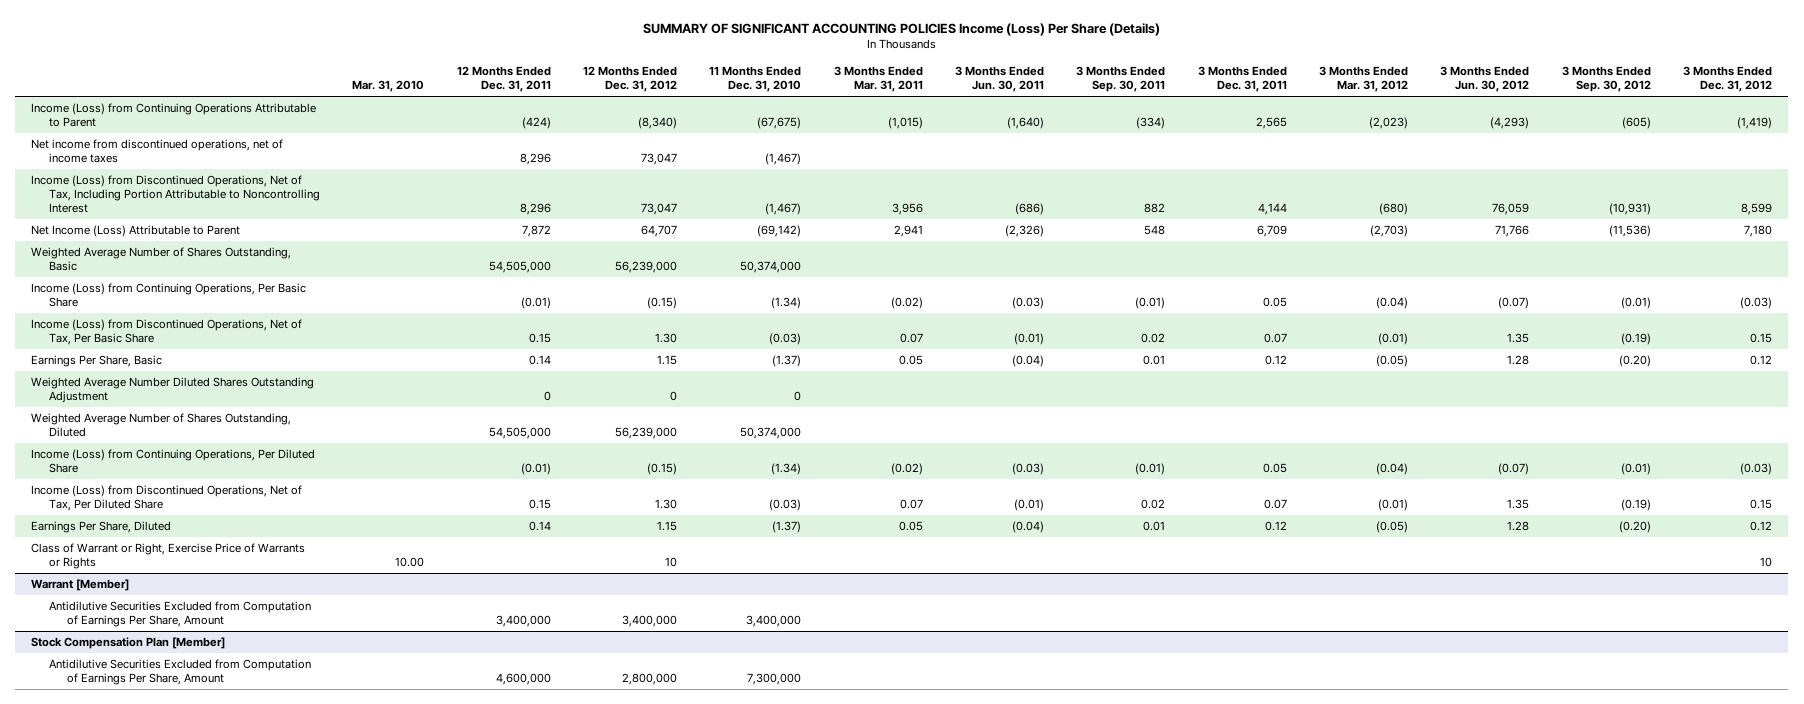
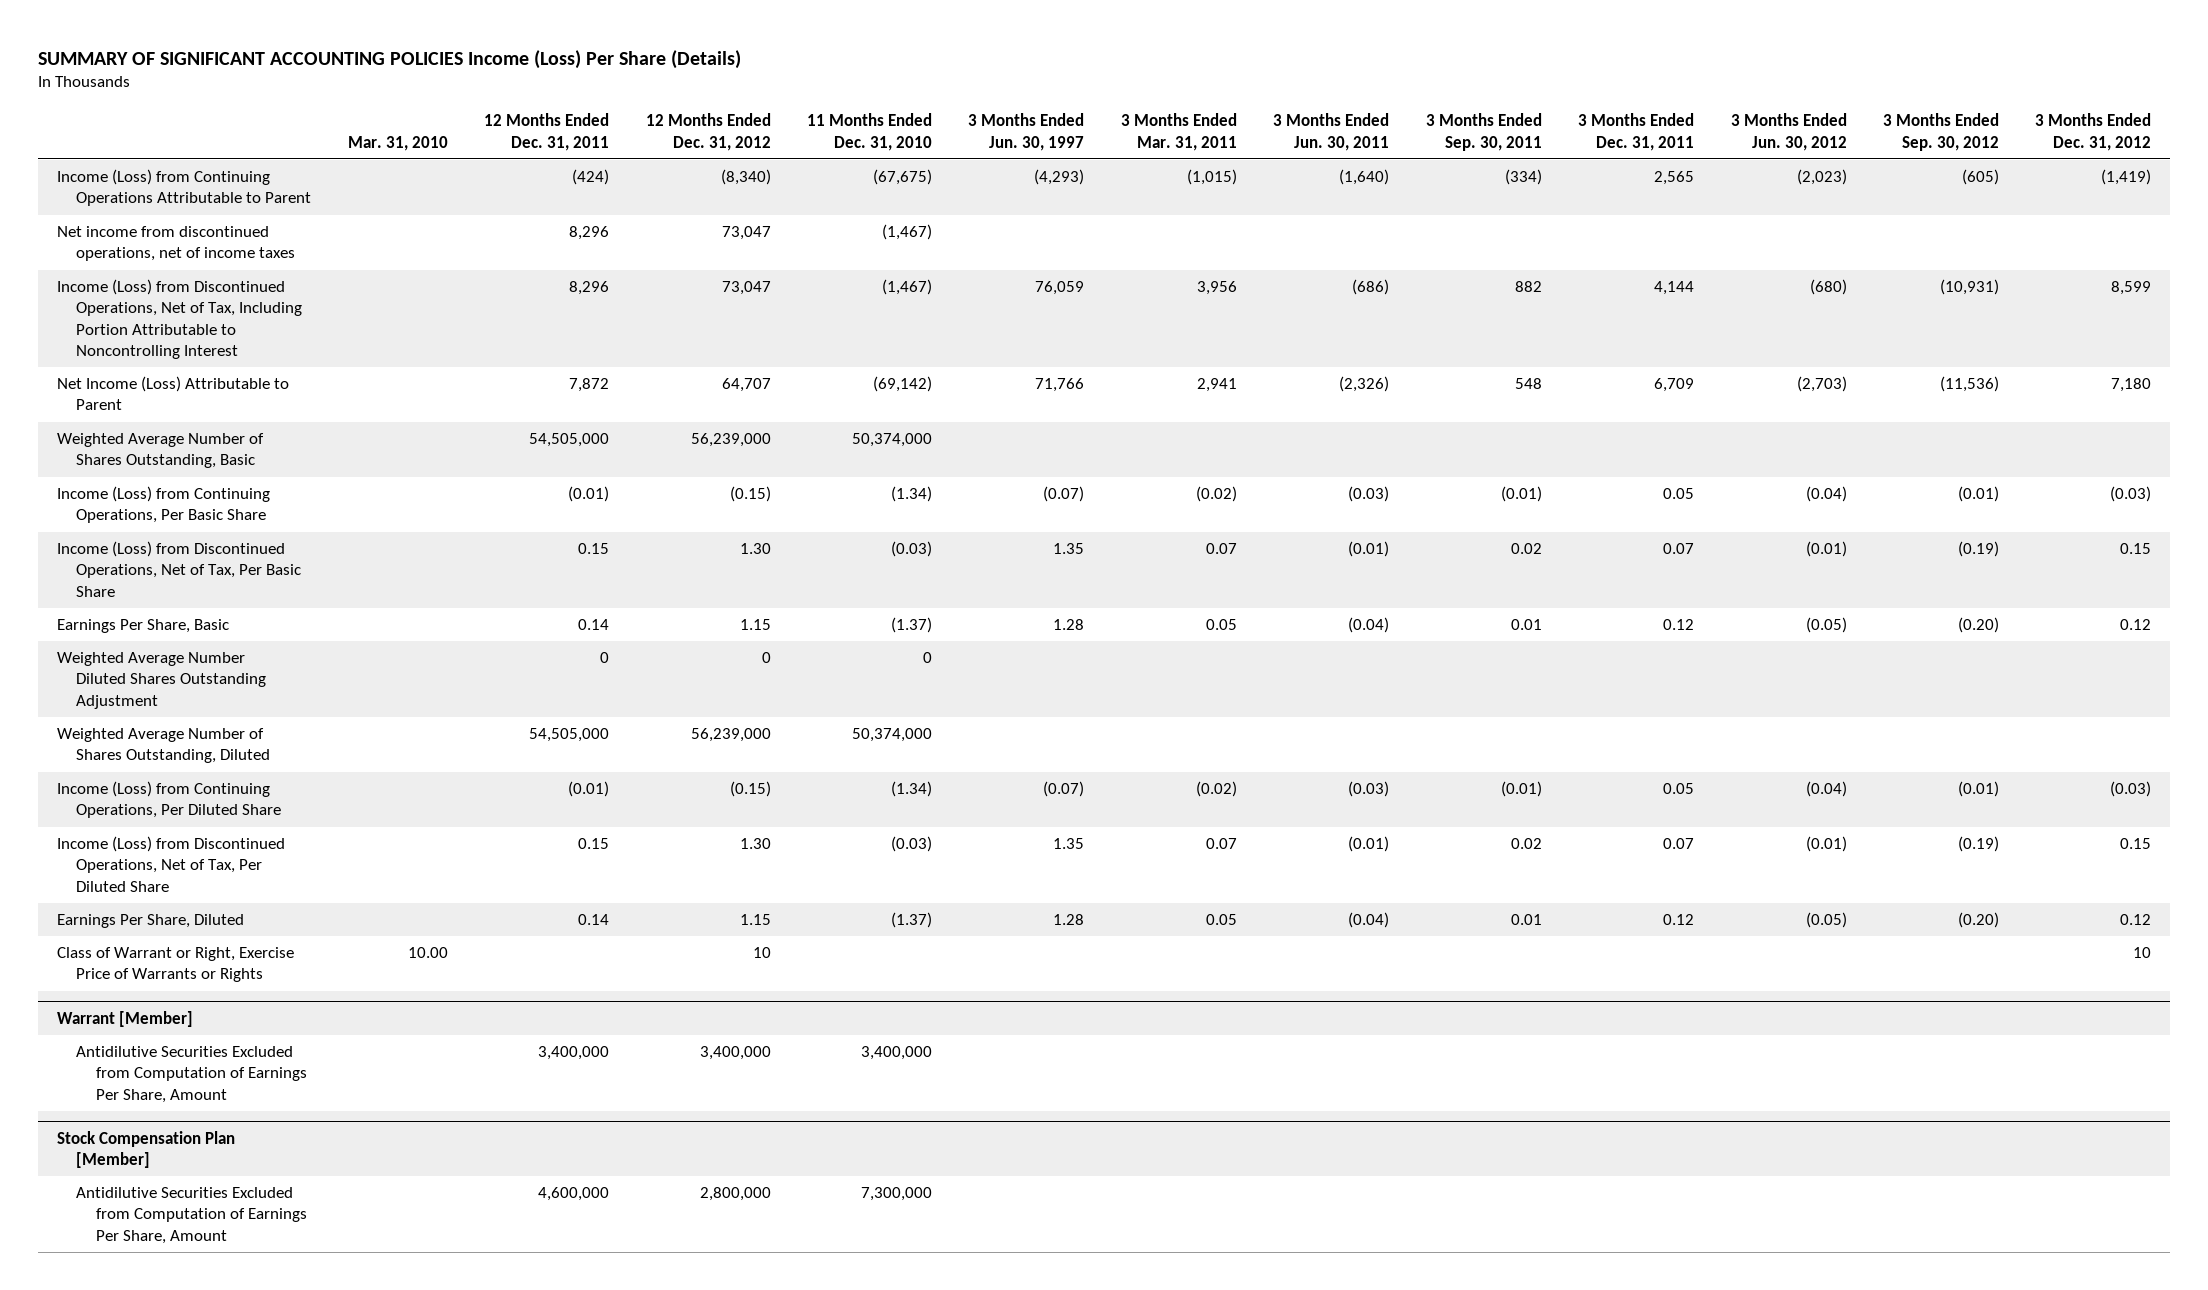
[1319,66,1409,93] 3 Months Ended Mar. 31, 2012 -> none
none -> [968,113,1085,151] 3 Months Ended Jun. 30, 1997
[1490,117,1530,130] (4,293) -> [1796,169,1847,186] (2,023)
[1492,203,1530,216] 76,059 -> [1809,279,1847,296] (680)
[1495,225,1530,238] 71,766 -> [1796,376,1847,393] (2,703)
[1498,297,1530,310] (0.07) -> [1805,486,1847,503] (0.04)
[1507,333,1530,344] 1.35 -> [1805,541,1847,558] (0.01)
[1507,355,1530,366] 1.28 -> [1805,617,1847,634] (0.05)
[1498,463,1530,476] (0.07) -> [1805,781,1847,798] (0.04)
[1507,499,1530,510] 1.35 -> [1805,836,1847,853] (0.01)
[1507,521,1530,532] 1.28 -> [1805,912,1847,929] (0.05)

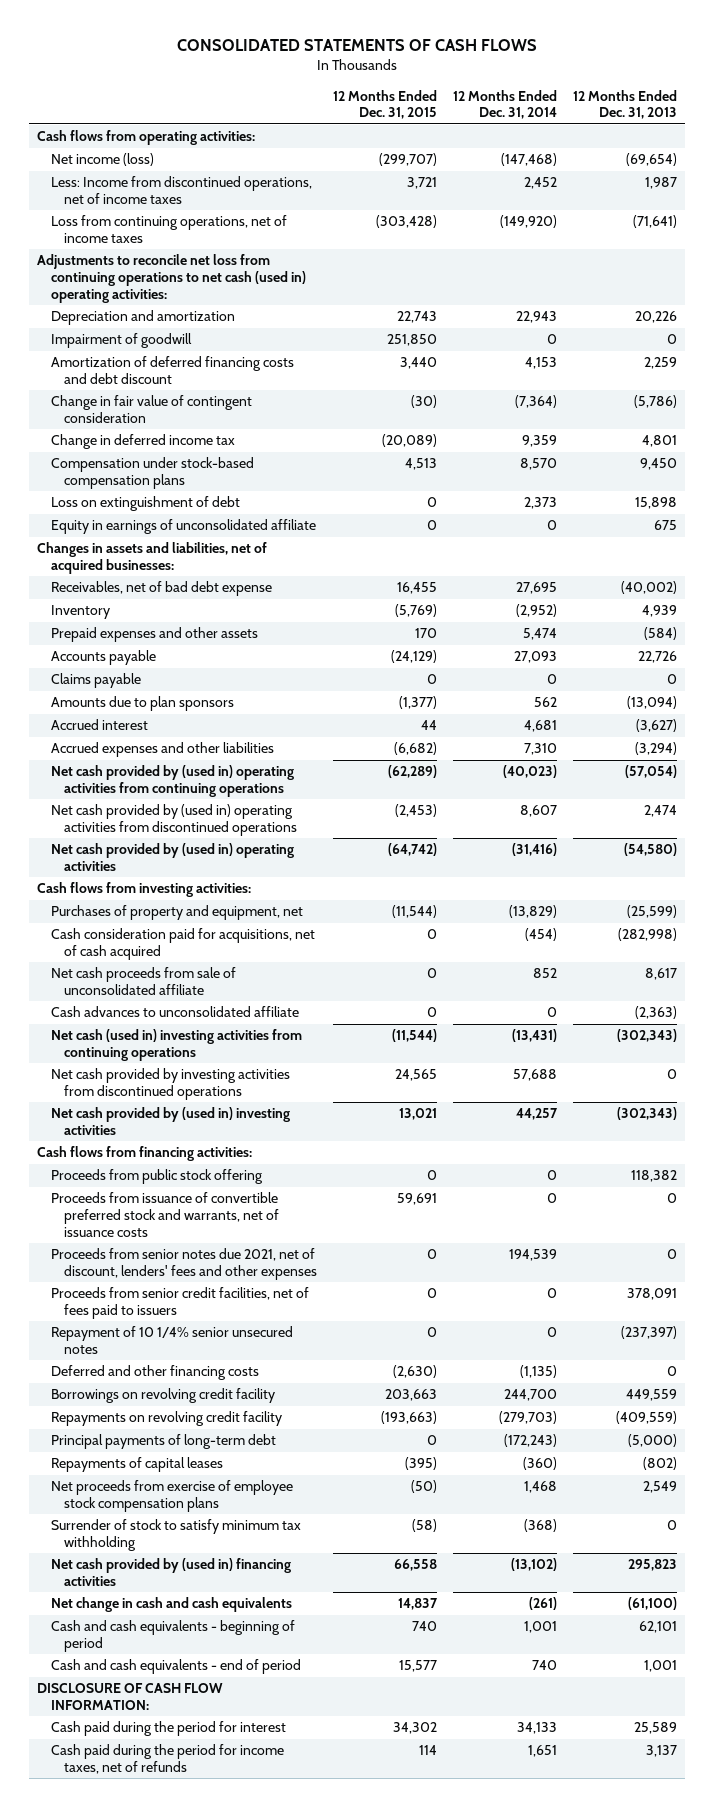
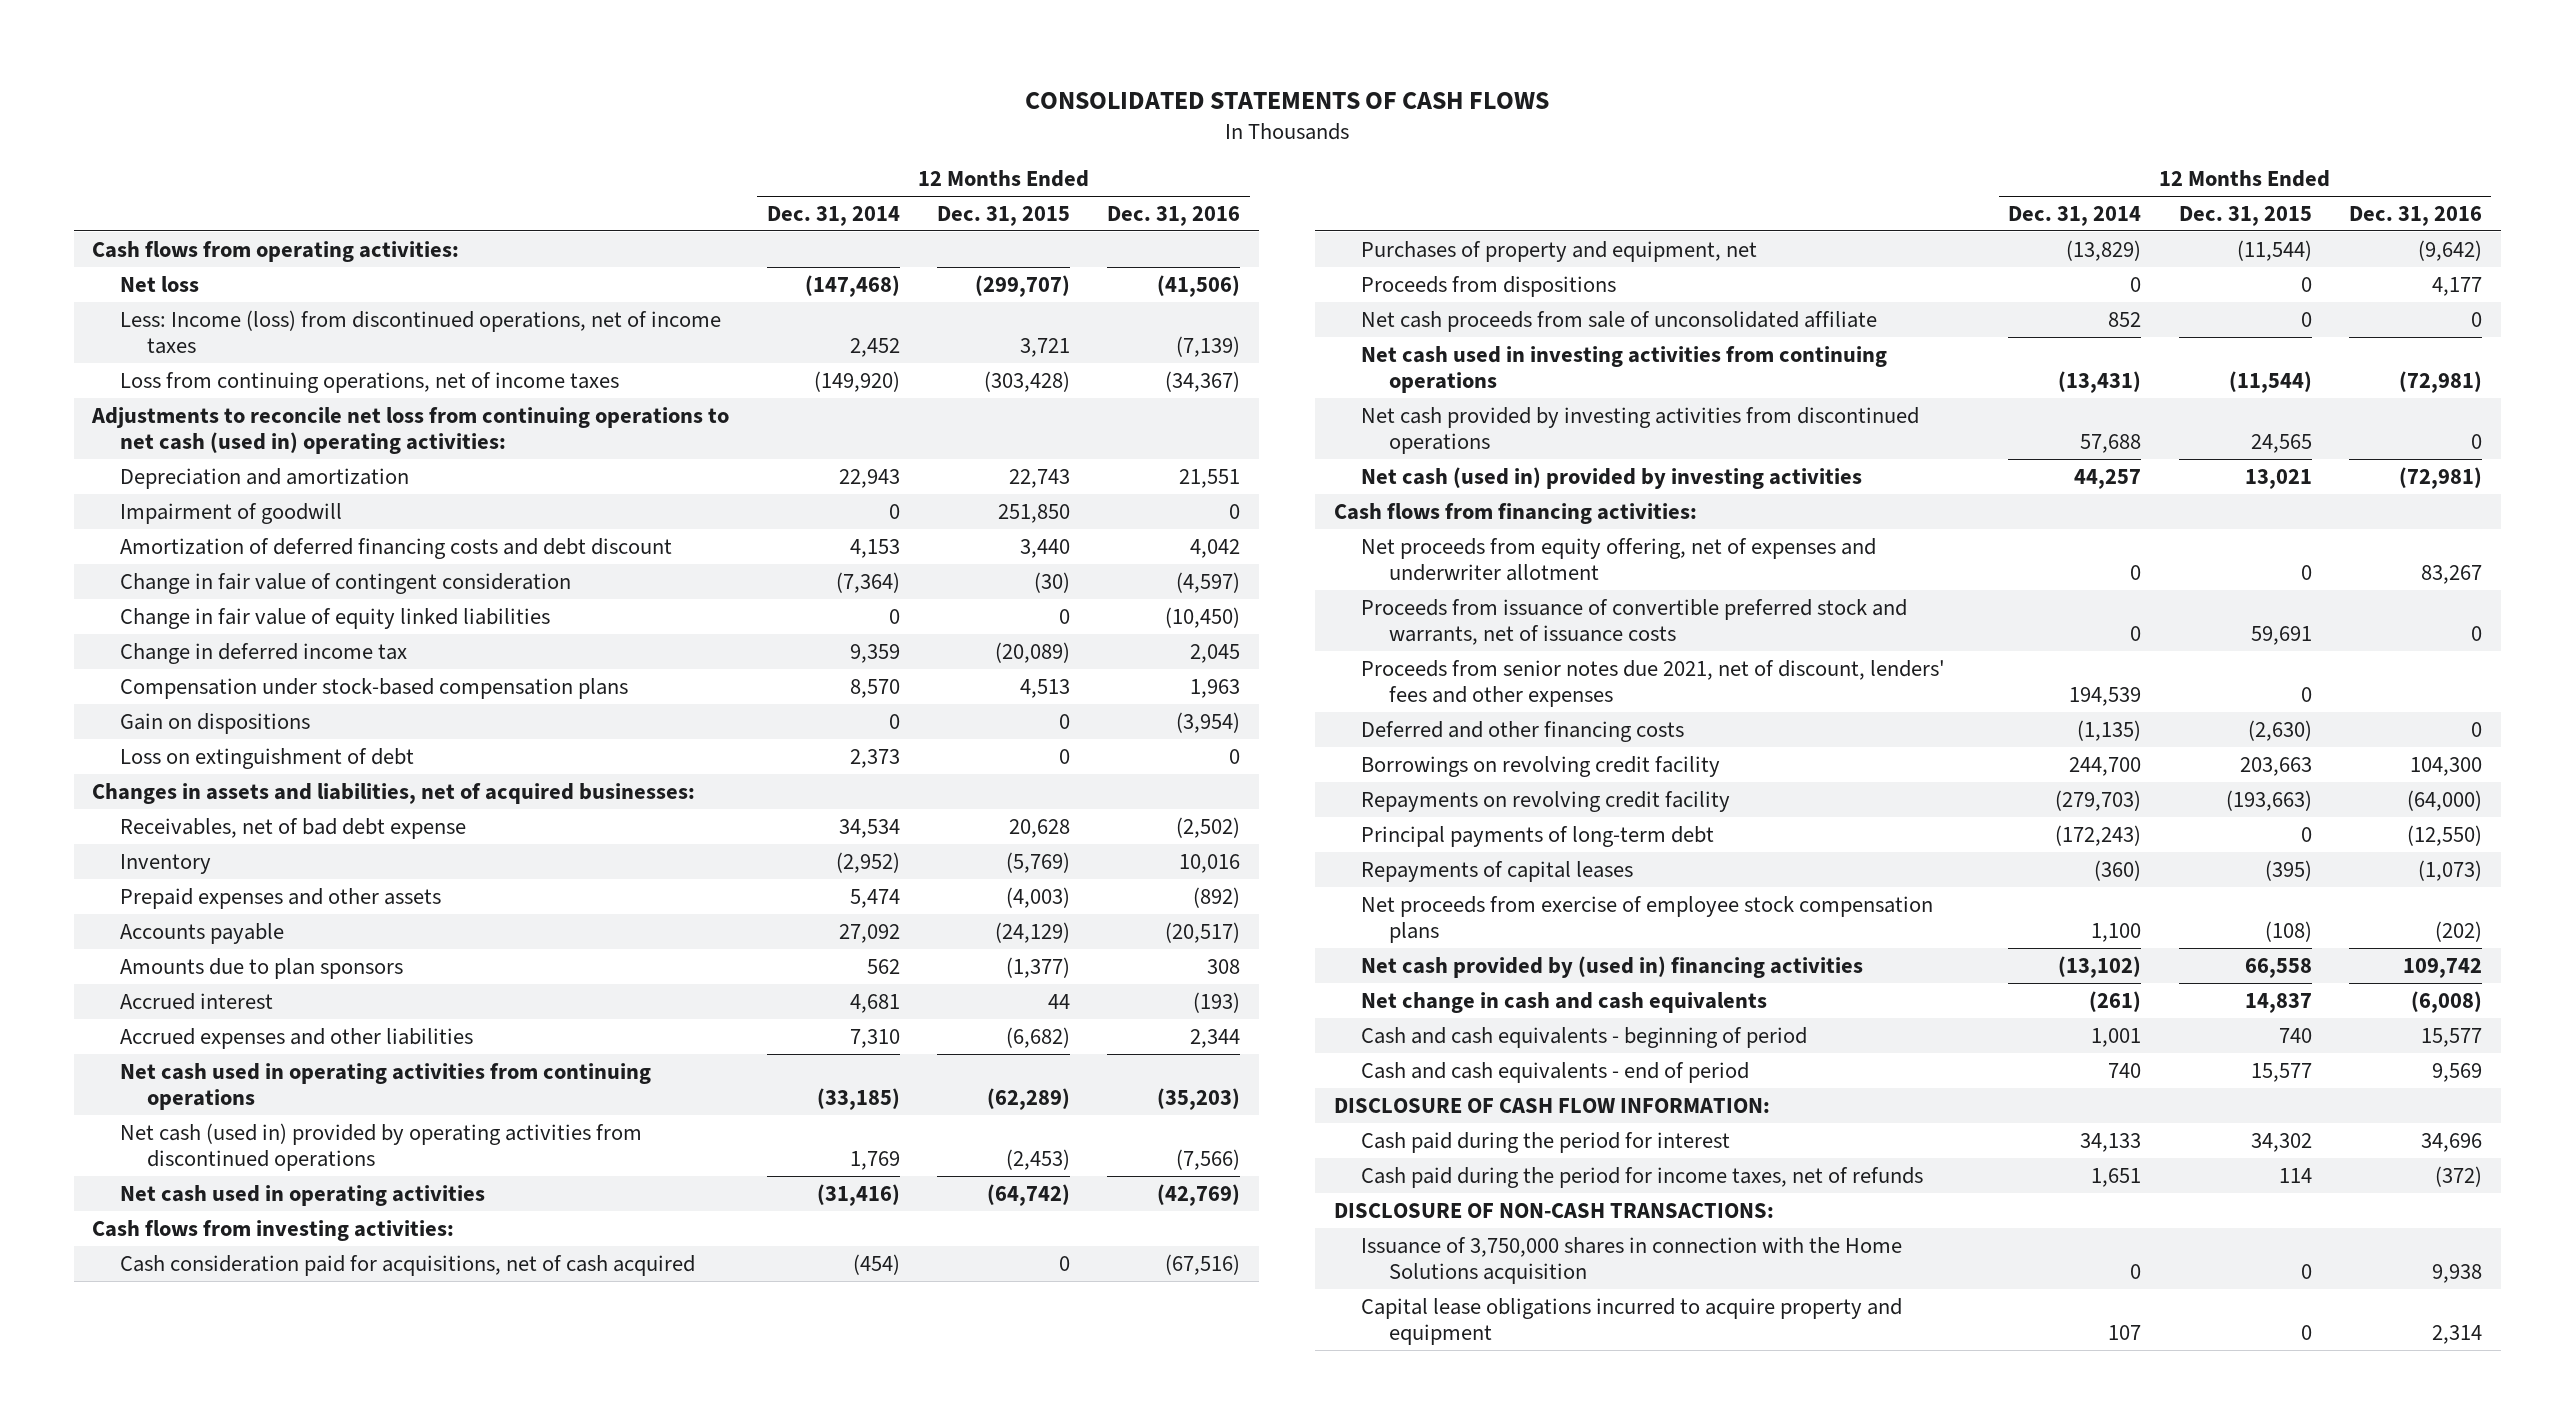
[572,89,677,120] 12 Months Ended Dec. 31, 2013 -> none
none -> [1107,206,1241,227] Dec. 31, 2016
[50,153,154,167] Net income (loss) -> [119,275,199,292] Net loss
[50,176,312,204] Less: Income from discontinued operations, net of income taxes -> [119,309,721,355] Less: Income (loss) from discontinued operations, net of income taxes
none -> [119,607,550,629] Change in fair value of equity linked liabilities
none -> [119,712,310,734] Gain on dispositions
[50,519,316,535] Equity in earnings of unconsolidated affiliate -> none
[396,582,437,595] 16,455 -> [1009,818,1071,838] 20,628
[515,582,557,595] 27,695 -> [838,818,900,838] 34,534
[50,673,141,689] Claims payable -> none
[414,628,437,639] 170 -> [1006,886,1071,908] (4,003)
[513,651,557,664] 27,093 -> [838,923,900,943] 27,092
[50,765,294,797] Net cash provided by (used in) operating activities from continuing operations -> [119,1062,651,1111] Net cash used in operating activities from continuing operations
[502,765,557,779] (40,023) -> [816,1088,900,1111] (33,185)
[50,804,297,836] Net cash provided by (used in) operating activities from discontinued operations -> [119,1122,642,1172] Net cash (used in) provided by operating activities from discontinued operations
[519,805,557,818] 8,607 -> [849,1151,900,1171] 1,769
[50,843,294,871] Net cash provided by (used in) operating activities -> [119,1184,485,1206] Net cash used in operating activities
[50,905,303,921] Purchases of property and equipment, net -> [1361,240,1758,262] Purchases of property and equipment, net
none -> [1361,275,1617,297] Proceeds from dispositions
[50,1006,299,1018] Cash advances to unconsolidated affiliate -> none
[50,1029,302,1061] Net cash (used in) investing activities from continuing operations -> [1361,345,1888,394] Net cash used in investing activities from continuing operations
[50,1107,290,1135] Net cash provided by (used in) investing activities -> [1361,466,1863,489] Net cash (used in) provided by investing activities
[50,1169,263,1185] Proceeds from public stock offering -> [1361,537,1877,582] Net proceeds from equity offering, net of expenses and underwriter allotment
[50,1287,309,1319] Proceeds from senior credit facilities, net of fees paid to issuers -> none
[50,1326,293,1354] Repayment of 10 1/4% senior unsecured notes -> none
[50,1519,301,1551] Surrender of stock to satisfy minimum tax withholding -> none
[410,1480,437,1494] (50) -> [2264,921,2312,943] (108)
[523,1481,557,1494] 1,468 -> [2091,923,2142,943] 1,100
none -> [1334,1202,1775,1218] DISCLOSURE OF NON-CASH TRANSACTIONS:
none -> [1361,1236,1903,1285] Issuance of 3,750,000 shares in connection with the Home Solutions acquisition
none -> [1361,1297,1903,1346] Capital lease obligations incurred to acquire property and equipment

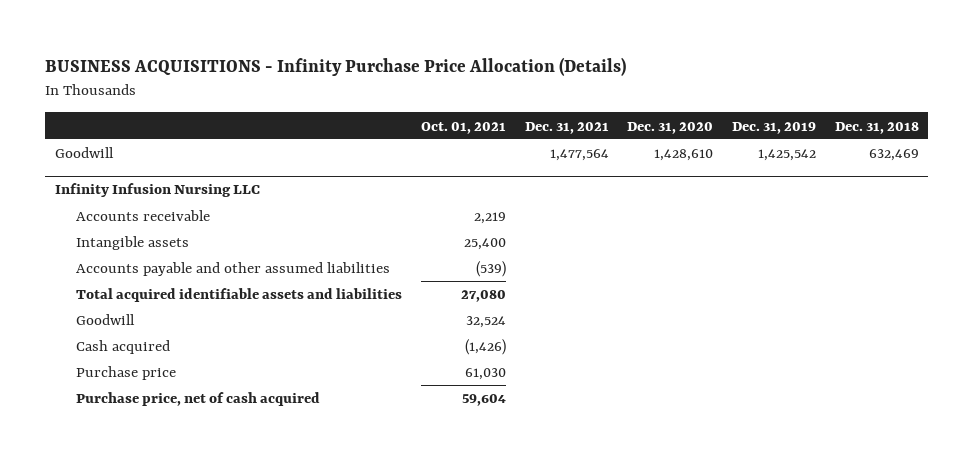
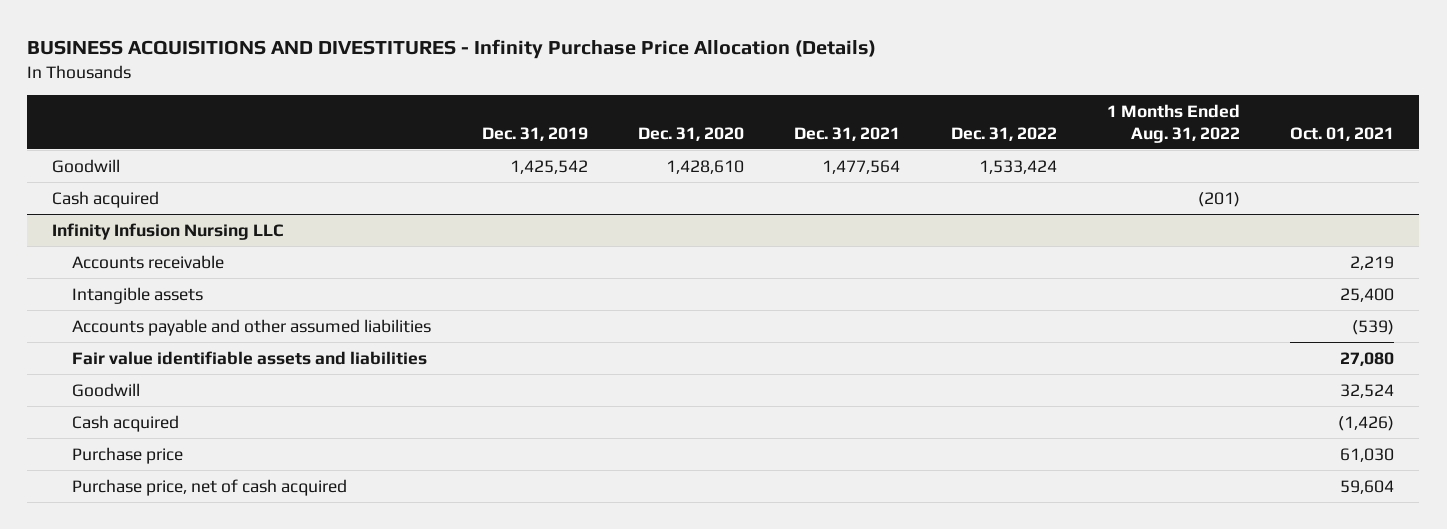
[45,56,627,76] BUSINESS ACQUISITIONS - Infinity Purchase Price Allocation (Details) -> [27,39,877,60] BUSINESS ACQUISITIONS AND DIVESTITURES - Infinity Purchase Price Allocation (Details)
[835,121,920,134] Dec. 31, 2018 -> none
none -> [950,126,1057,141] Dec. 31, 2022
none -> [1106,104,1240,143] 1 Months Ended Aug. 31, 2022
none -> [52,190,160,208] Cash acquired
[76,288,403,303] Total acquired identifiable assets and liabilities -> [72,350,428,365] Fair value identifiable assets and liabilities

